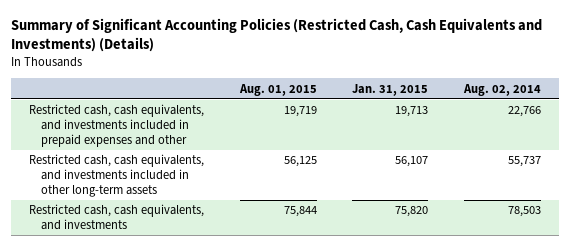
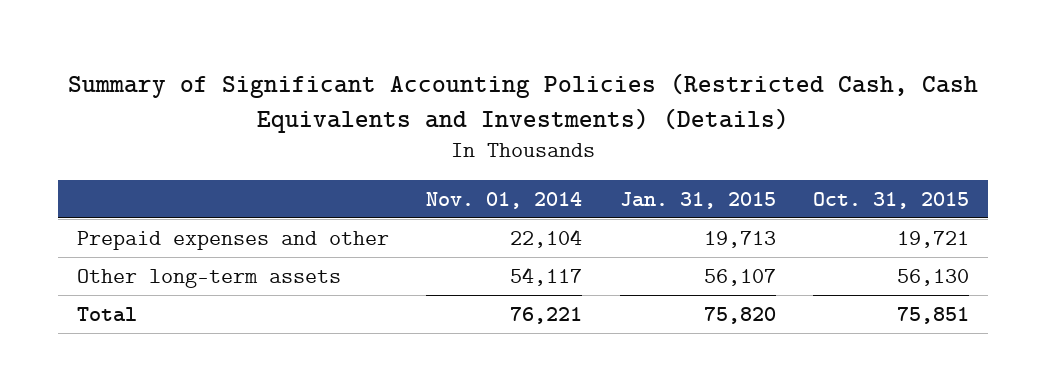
[238,83,317,96] Aug. 01, 2015 -> none
[463,83,542,96] Aug. 02, 2014 -> none
none -> [426,191,583,209] Nov. 01, 2014
none -> [813,191,970,209] Oct. 31, 2015
[28,104,204,147] Restricted cash, cash equivalents, and investments included in prepaid expenses and other -> [76,230,389,250] Prepaid expenses and other
[28,154,204,197] Restricted cash, cash equivalents, and investments included in other long-term assets -> [76,268,341,288] Other long-term assets
[28,204,204,230] Restricted cash, cash equivalents, and investments -> [76,306,137,322] Total

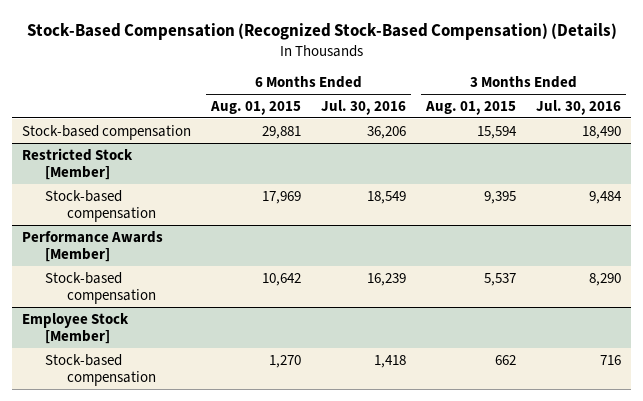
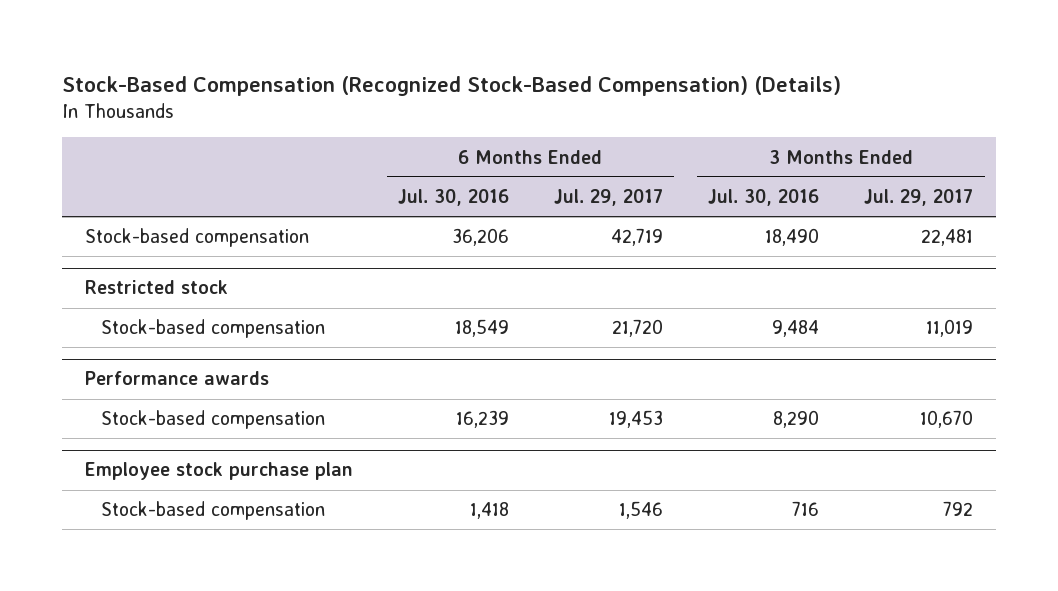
[210,100,302,115] Aug. 01, 2015 -> none
[425,100,517,115] Aug. 01, 2015 -> none
none -> [553,188,663,206] Jul. 29, 2017
none -> [864,188,974,206] Jul. 29, 2017
[22,147,134,181] Restricted Stock [Member] -> [84,280,228,295] Restricted stock
[22,230,164,263] Performance Awards [Member] -> [84,371,269,386] Performance awards
[22,312,130,345] Employee Stock [Member] -> [84,462,353,481] Employee stock purchase plan

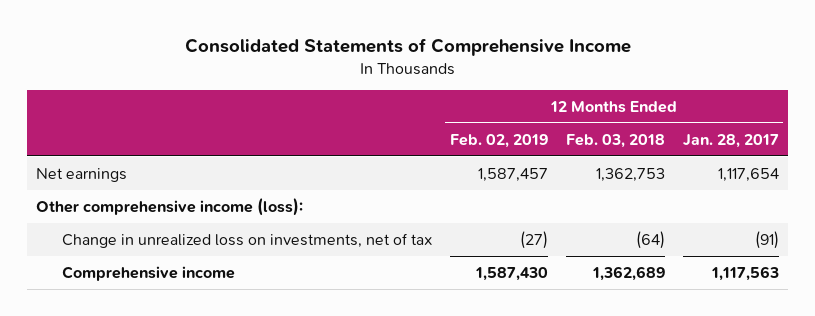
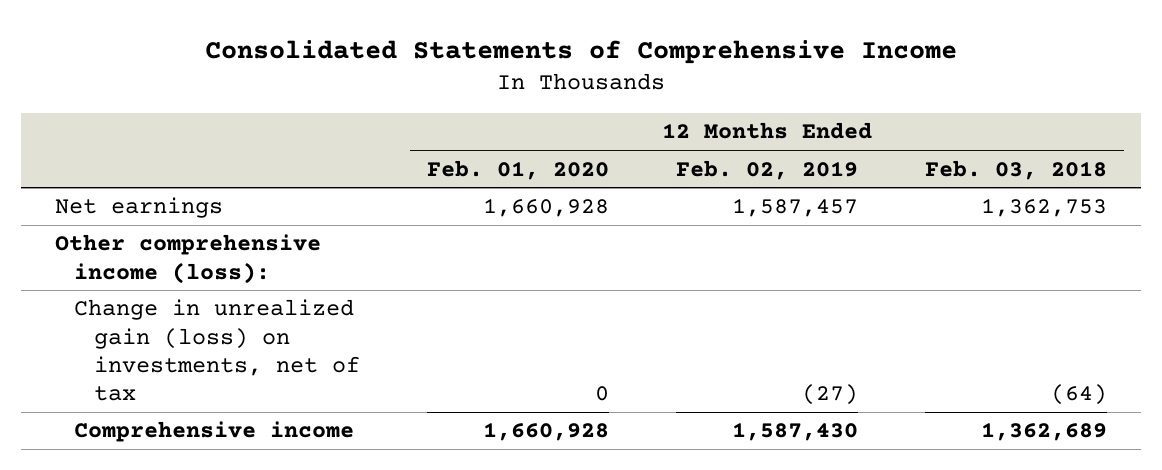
[682,133,779,148] Jan. 28, 2017 -> none
none -> [426,159,609,180] Feb. 01, 2020
[61,232,432,248] Change in unrealized loss on investments, net of tax -> [74,299,360,402] Change in unrealized gain (loss) on investments, net of tax

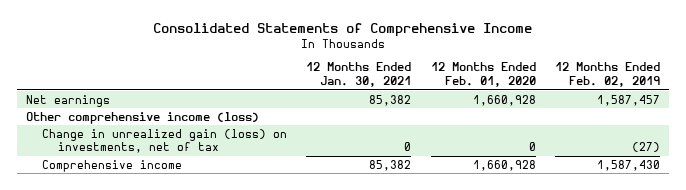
[925,159,1108,180] Feb. 03, 2018 -> none
none -> [306,62,412,88] 12 Months Ended Jan. 30, 2021
[54,234,321,284] Other comprehensive income (loss): -> [26,111,260,124] Other comprehensive income (loss)

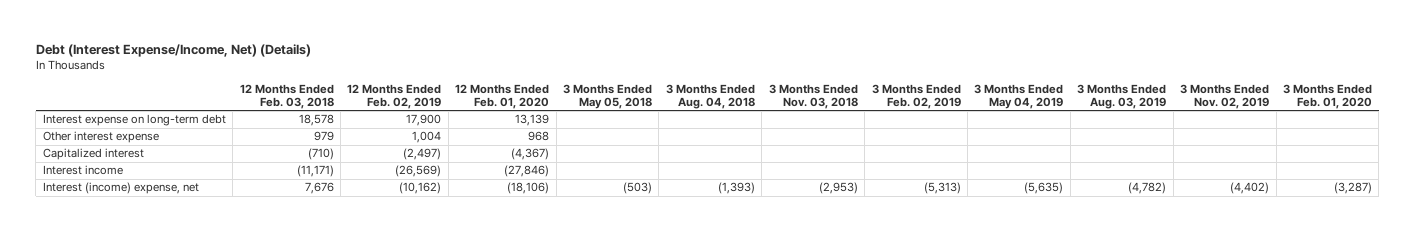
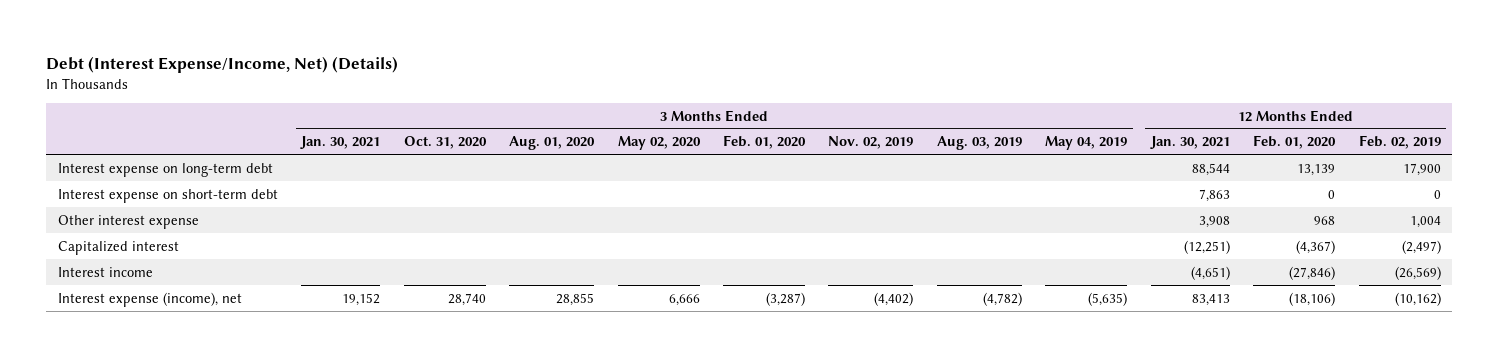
[239,83,334,110] 12 Months Ended Feb. 03, 2018 -> none
[563,83,653,110] 3 Months Ended May 05, 2018 -> none
[665,83,755,110] 3 Months Ended Aug. 04, 2018 -> none
[768,83,858,110] 3 Months Ended Nov. 03, 2018 -> none
[871,83,961,110] 3 Months Ended Feb. 02, 2019 -> none
none -> [300,136,381,150] Jan. 30, 2021
none -> [403,136,487,150] Oct. 31, 2020
none -> [509,136,596,151] Aug. 01, 2020
none -> [617,136,701,151] May 02, 2020
none -> [1149,136,1230,150] Jan. 30, 2021
none -> [57,188,278,203] Interest expense on short-term debt
[42,182,199,195] Interest (income) expense, net -> [57,291,242,307] Interest expense (income), net

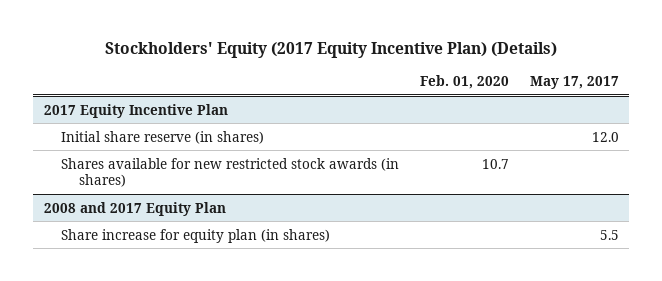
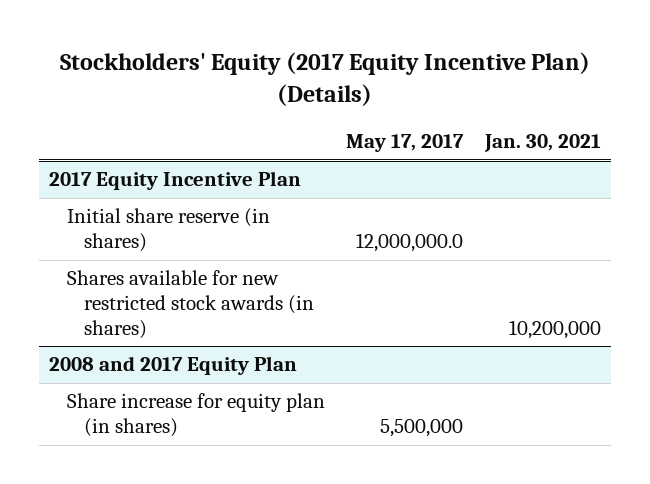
[420,75,510,90] Feb. 01, 2020 -> none
none -> [483,134,601,153] Jan. 30, 2021
[591,131,619,142] 12.0 -> [356,233,464,253] 12,000,000.0
[599,229,619,240] 5.5 -> [380,419,464,438] 5,500,000

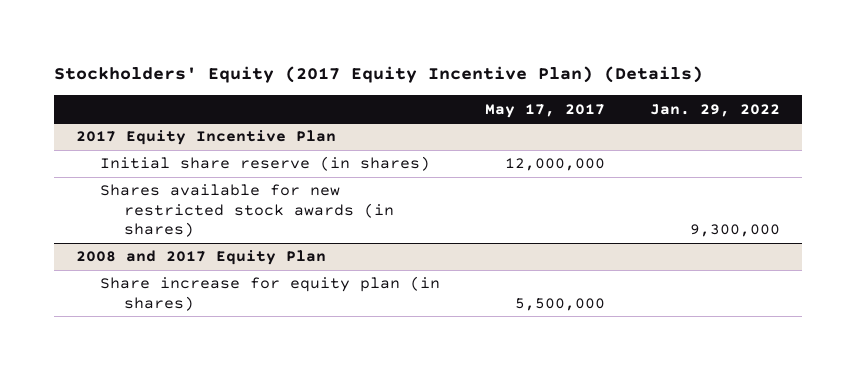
[483,134,601,153] Jan. 30, 2021 -> none
none -> [649,103,780,117] Jan. 29, 2022
[356,233,464,253] 12,000,000.0 -> [504,158,605,172] 12,000,000

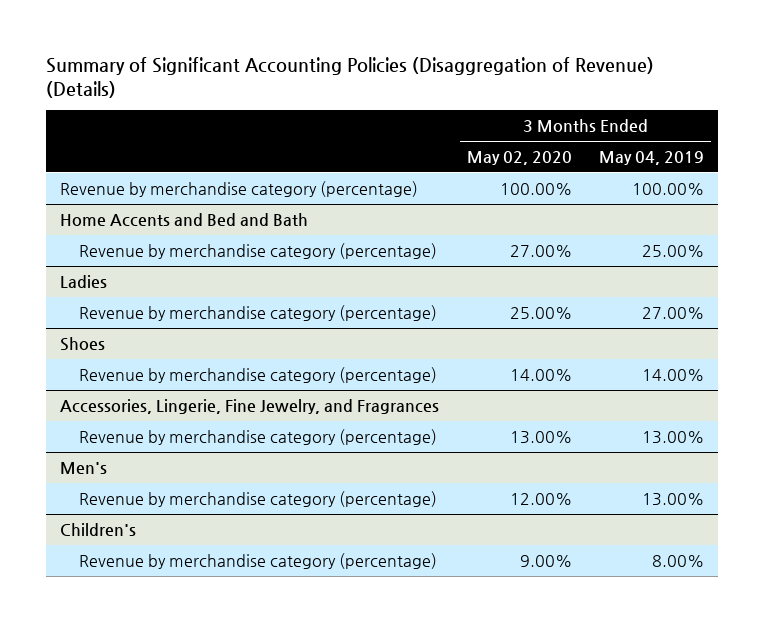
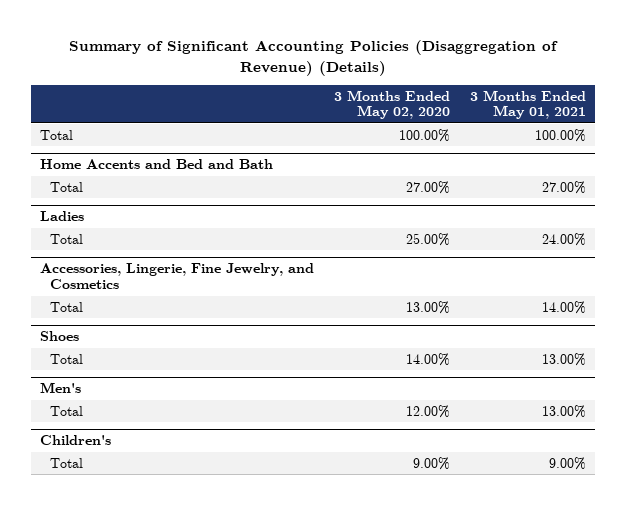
[599,150,705,165] May 04, 2019 -> none
none -> [469,89,586,120] 3 Months Ended May 01, 2021
[60,180,419,197] Revenue by merchandise category (percentage) -> [40,129,74,140] Total
[78,242,437,259] Revenue by merchandise category (percentage) -> [50,181,84,192] Total
[78,304,437,321] Revenue by merchandise category (percentage) -> [50,233,84,244] Total
none -> [40,263,315,290] Accessories, Lingerie, Fine Jewelry, and Cosmetics
none -> [50,301,84,312] Total
[60,398,440,414] Accessories, Lingerie, Fine Jewelry, and Fragrances -> none
[78,428,437,445] Revenue by merchandise category (percentage) -> none
[78,366,437,383] Revenue by merchandise category (percentage) -> [50,353,84,364] Total
[78,490,437,507] Revenue by merchandise category (percentage) -> [50,405,84,416] Total
[78,552,437,569] Revenue by merchandise category (percentage) -> [50,457,84,468] Total

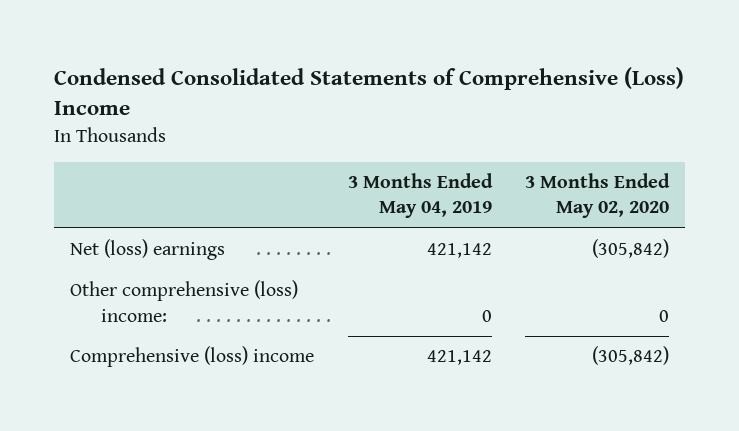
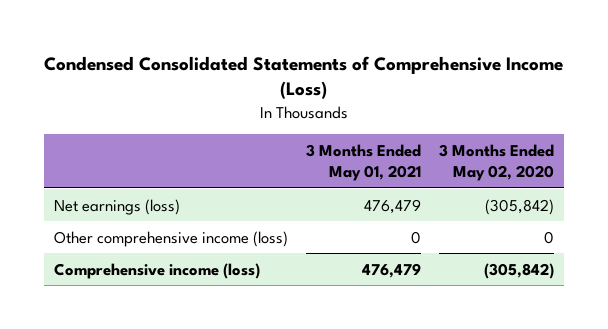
[53,66,684,116] Condensed Consolidated Statements of Comprehensive (Loss) Income -> [43,55,563,100] Condensed Consolidated Statements of Comprehensive Income (Loss)
[347,173,493,219] 3 Months Ended May 04, 2019 -> none
none -> [305,143,421,181] 3 Months Ended May 01, 2021
[70,239,226,261] Net (loss) earnings -> [53,198,180,215] Net earnings (loss)
[70,280,299,322] Other comprehensive (loss) income: -> [53,230,288,247] Other comprehensive income (loss)
[70,346,315,368] Comprehensive (loss) income -> [53,262,260,279] Comprehensive income (loss)

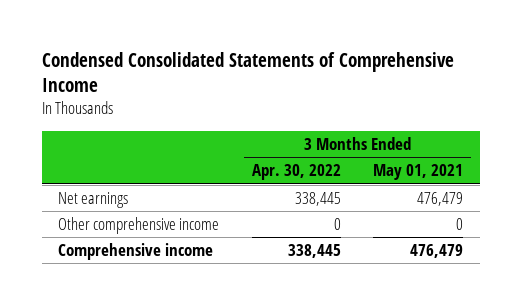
[43,55,563,100] Condensed Consolidated Statements of Comprehensive Income (Loss) -> [41,52,454,93] Condensed Consolidated Statements of Comprehensive Income
[439,143,555,181] 3 Months Ended May 02, 2020 -> none
none -> [251,164,341,181] Apr. 30, 2022
[53,198,180,215] Net earnings (loss) -> [58,192,129,209] Net earnings
[53,230,288,247] Other comprehensive income (loss) -> [58,217,220,235] Other comprehensive income
[53,262,260,279] Comprehensive income (loss) -> [58,243,214,261] Comprehensive income

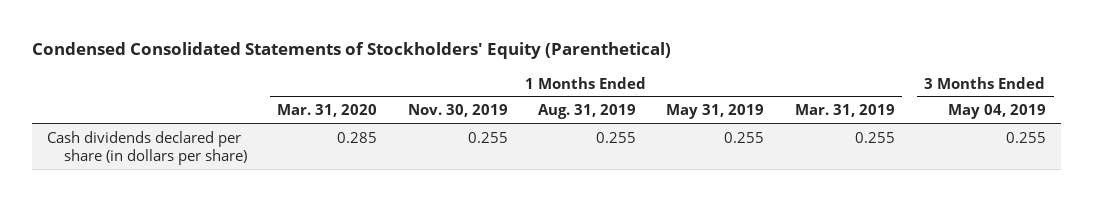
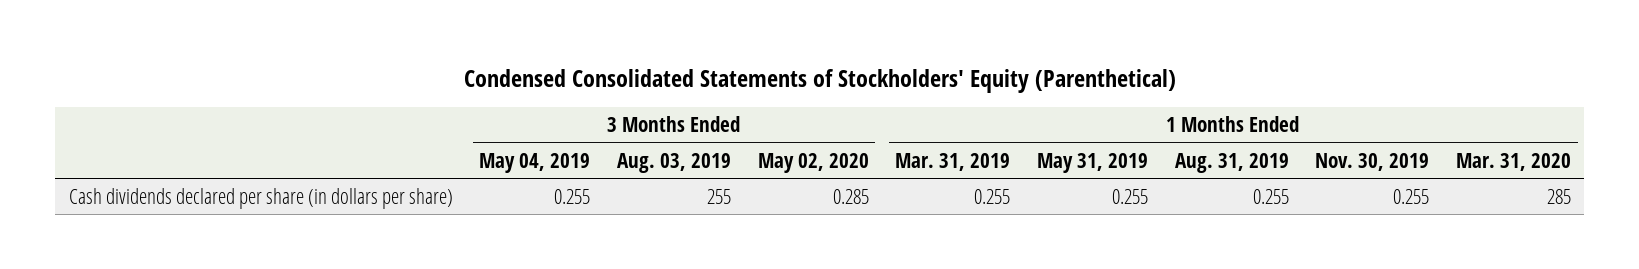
none -> [616,152,731,173] Aug. 03, 2019
none -> [757,152,869,173] May 02, 2020
[337,131,378,143] 0.285 -> [1546,188,1571,204] 285

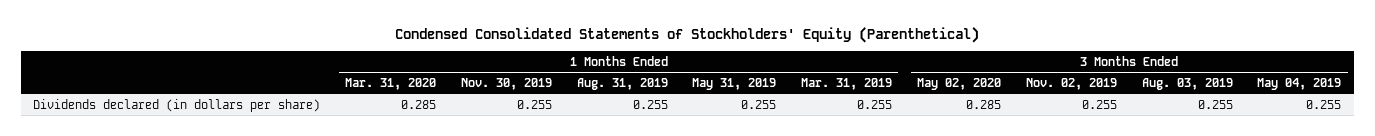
none -> [1025,77,1117,90] Nov. 02, 2019
[68,187,453,209] Cash dividends declared per share (in dollars per share) -> [33,98,321,112] Dividends declared (in dollars per share)
[706,188,731,204] 255 -> [1197,99,1233,109] 0.255
[1546,188,1571,204] 285 -> [401,99,437,109] 0.285

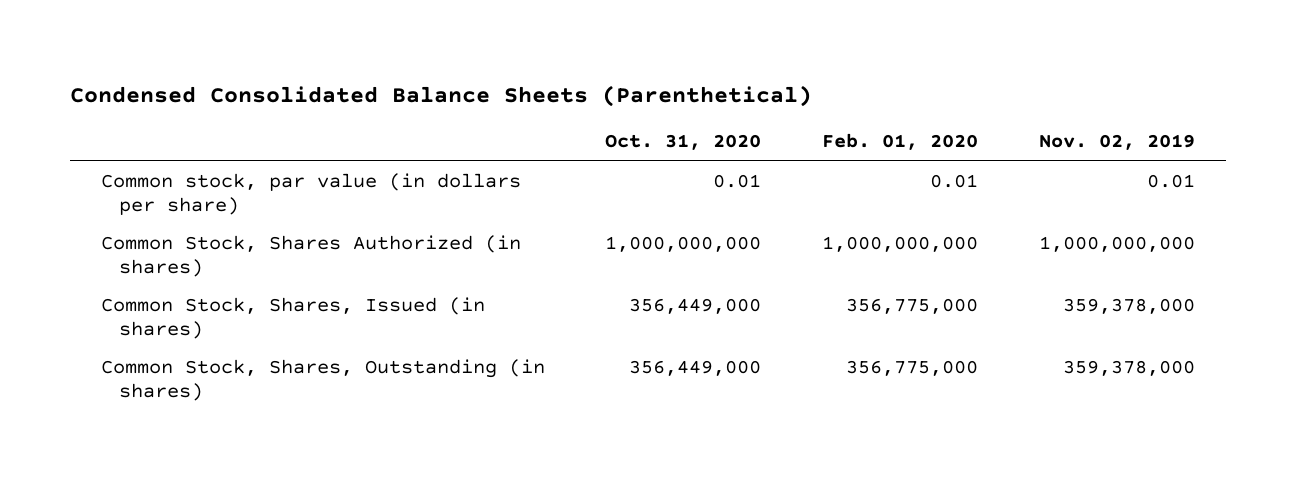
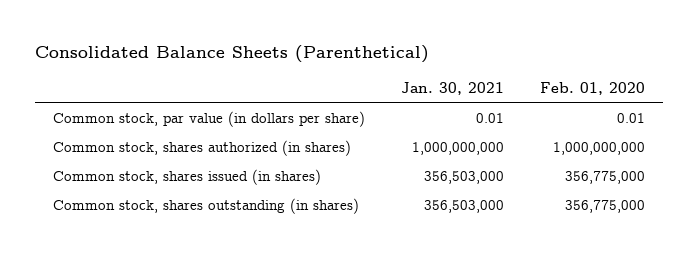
[70,84,813,107] Condensed Consolidated Balance Sheets (Parenthetical) -> [34,45,429,64] Consolidated Balance Sheets (Parenthetical)
[605,134,762,151] Oct. 31, 2020 -> none
[1039,134,1196,151] Nov. 02, 2019 -> none
none -> [400,81,504,95] Jan. 30, 2021
[100,235,521,277] Common Stock, Shares Authorized (in shares) -> [52,139,351,156] Common stock, shares authorized (in shares)
[100,297,485,339] Common Stock, Shares, Issued (in shares) -> [52,168,321,185] Common stock, shares issued (in shares)
[100,359,545,401] Common Stock, Shares, Outstanding (in shares) -> [52,197,359,214] Common stock, shares outstanding (in shares)

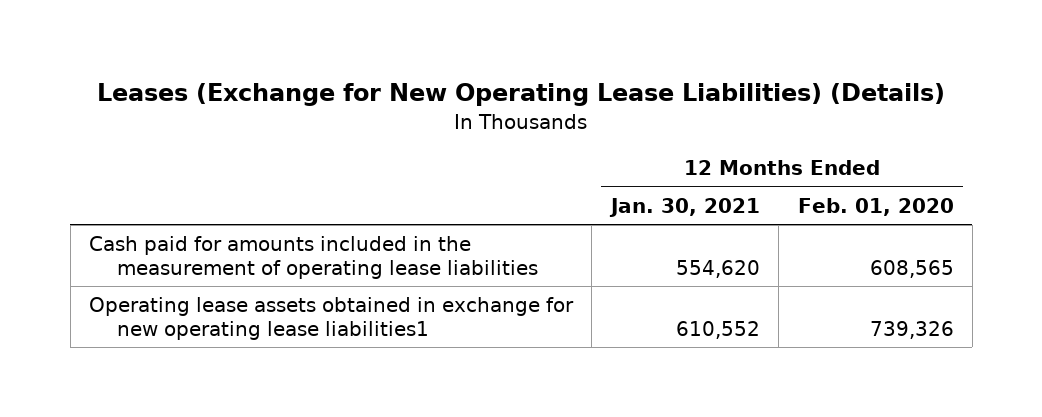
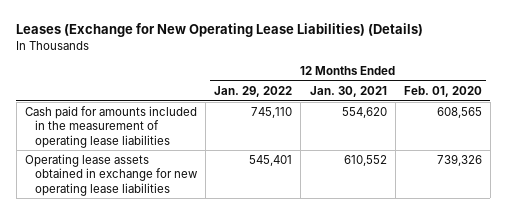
none -> [214,86,293,98] Jan. 29, 2022
[88,297,574,341] Operating lease assets obtained in exchange for new operating lease liabilities1 -> [24,154,198,196] Operating lease assets obtained in exchange for new operating lease liabilities

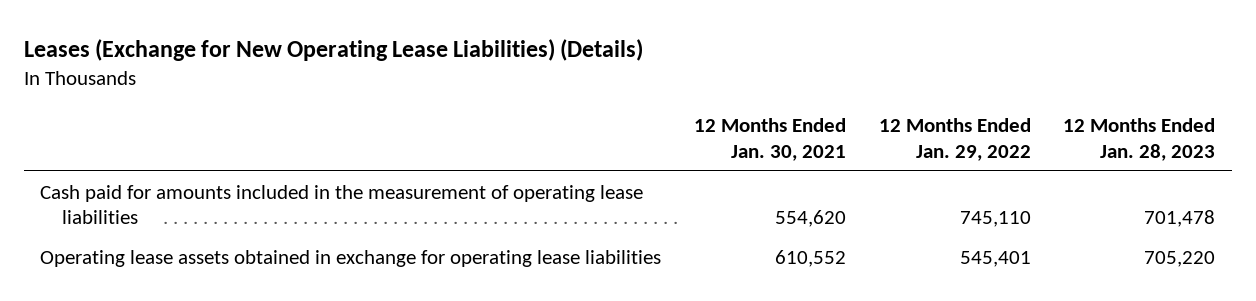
[403,86,482,98] Feb. 01, 2020 -> none
none -> [1063,118,1216,161] 12 Months Ended Jan. 28, 2023
[24,154,198,196] Operating lease assets obtained in exchange for new operating lease liabilities -> [40,249,662,267] Operating lease assets obtained in exchange for operating lease liabilities

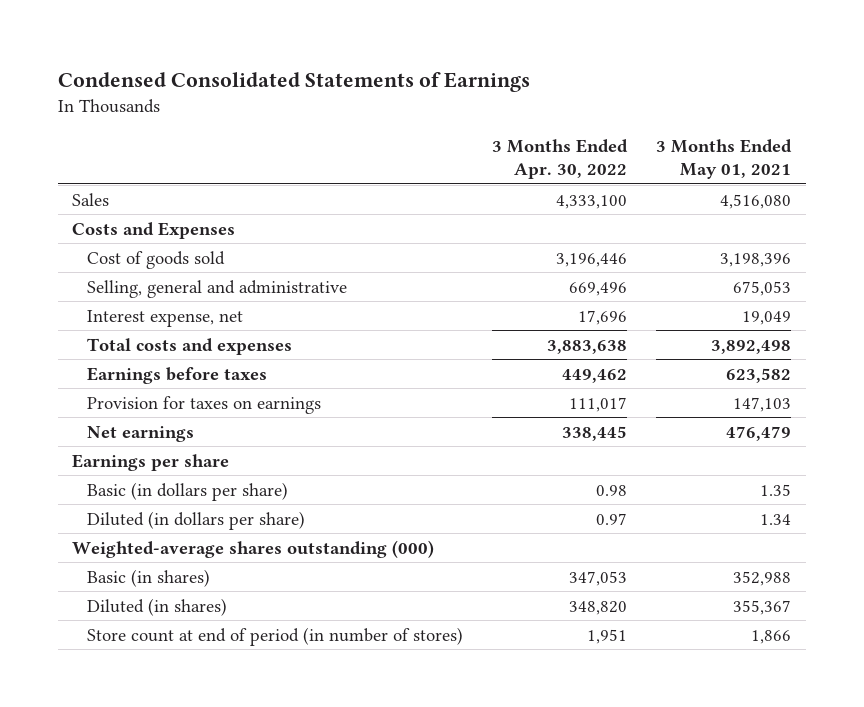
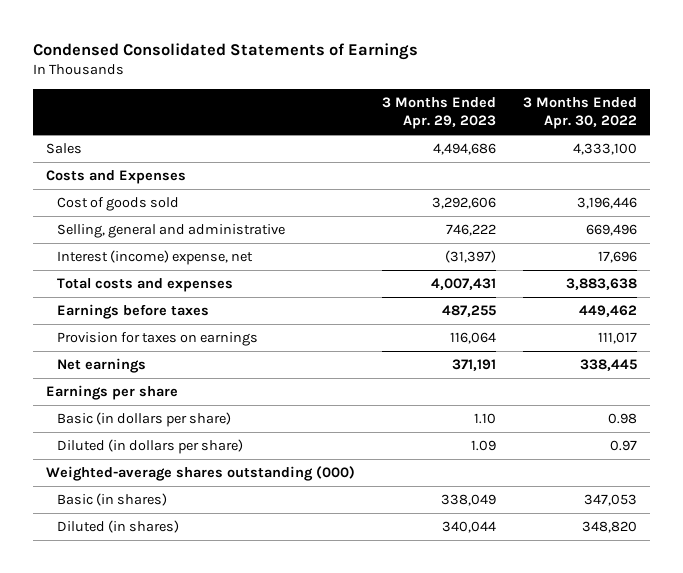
[656,138,793,180] 3 Months Ended May 01, 2021 -> none
none -> [381,96,496,130] 3 Months Ended Apr. 29, 2023
[87,309,244,327] Interest expense, net -> [57,250,254,266] Interest (income) expense, net
[87,626,464,646] Store count at end of period (in number of stores) -> none

